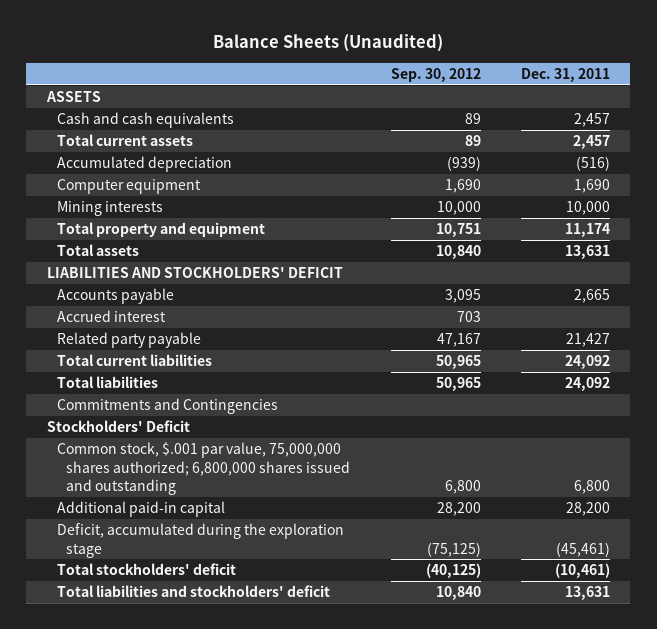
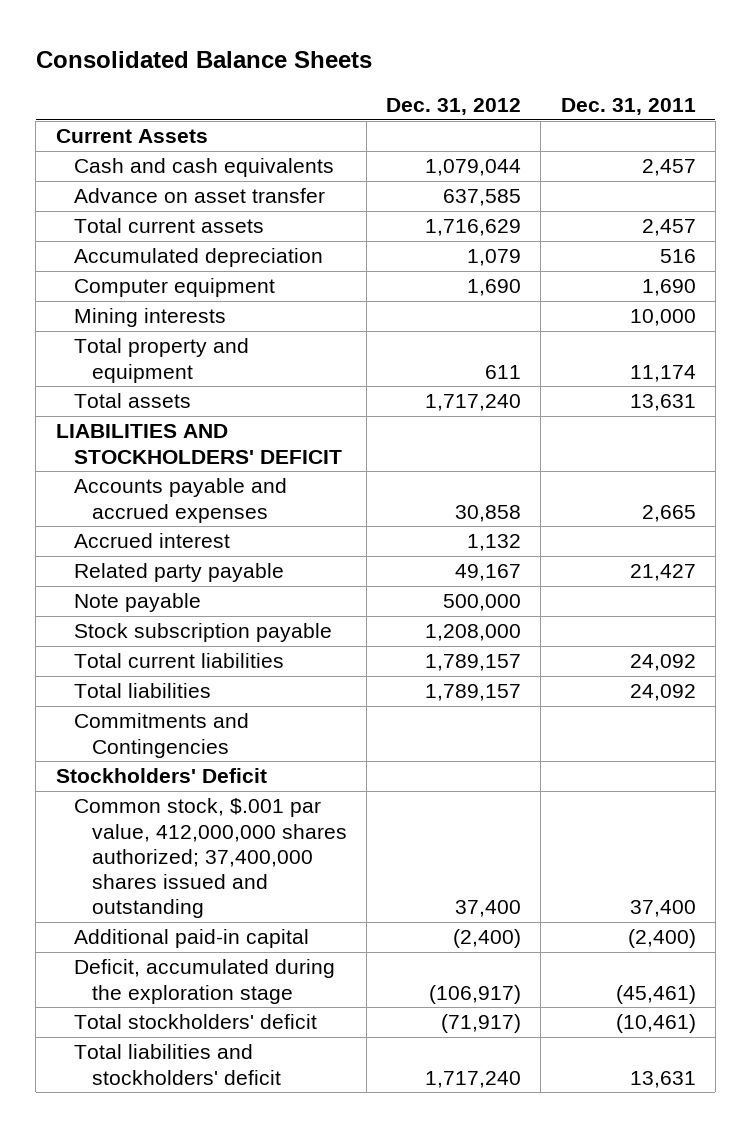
[213,34,444,53] Balance Sheets (Unaudited) -> [35,51,372,69] Consolidated Balance Sheets
[390,67,481,82] Sep. 30, 2012 -> none
none -> [386,97,522,115] Dec. 31, 2012
[45,91,101,103] ASSETS -> [55,129,208,144] Current Assets
none -> [73,188,325,204] Advance on asset transfer
[576,156,611,172] (516) -> [659,249,696,264] 516
[56,288,174,305] Accounts payable -> [73,478,287,523] Accounts payable and accrued expenses
none -> [73,593,201,613] Note payable
none -> [73,623,332,643] Stock subscription payable
[56,442,351,495] Common stock, $.001 par value, 75,000,000 shares authorized; 6,800,000 shares issued and outstanding -> [73,798,347,918] Common stock, $.001 par value, 412,000,000 shares authorized; 37,400,000 shares issued and outstanding
[574,479,611,494] 6,800 -> [629,899,696,917] 37,400
[566,502,611,517] 28,200 -> [627,929,696,949] (2,400)

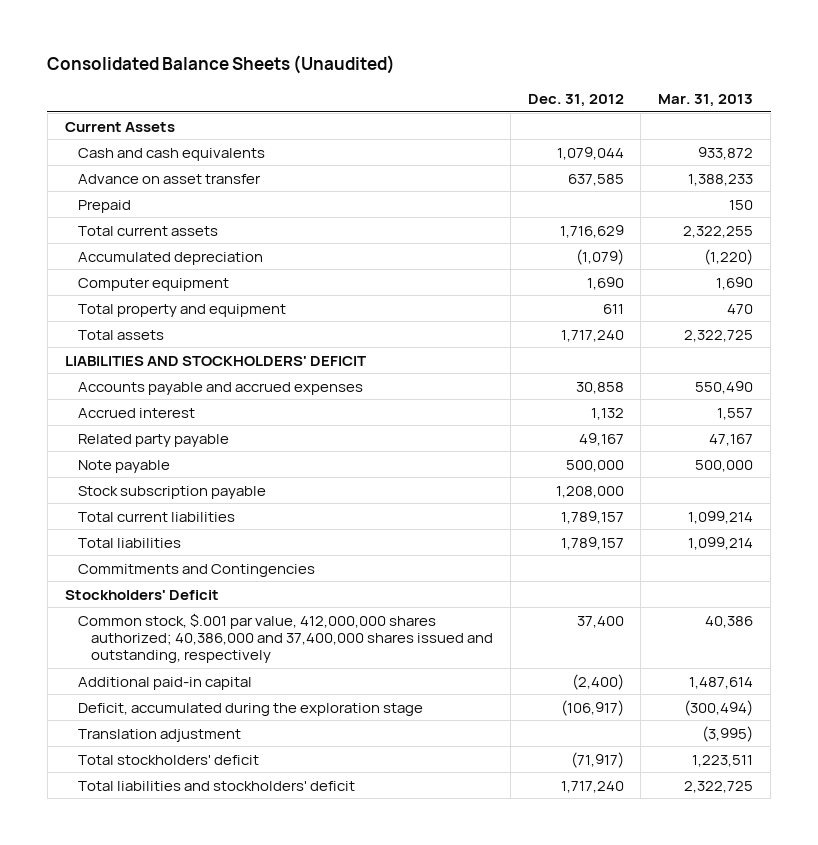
[35,51,372,69] Consolidated Balance Sheets -> [47,55,396,75] Consolidated Balance Sheets (Unaudited)
[560,97,696,115] Dec. 31, 2011 -> none
none -> [658,93,754,107] Mar. 31, 2013
none -> [77,199,131,213] Prepaid
[467,249,522,267] 1,079 -> [575,248,624,265] (1,079)
[73,308,226,328] Mining interests -> none
[73,798,347,918] Common stock, $.001 par value, 412,000,000 shares authorized; 37,400,000 shares issued and outstanding -> [77,612,493,664] Common stock, $.001 par value, 412,000,000 shares authorized; 40,386,000 and 37,400,000 shares issued and outstanding, respectively
none -> [77,728,241,742] Translation adjustment

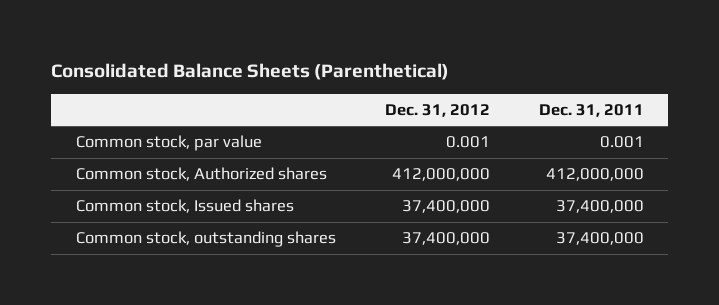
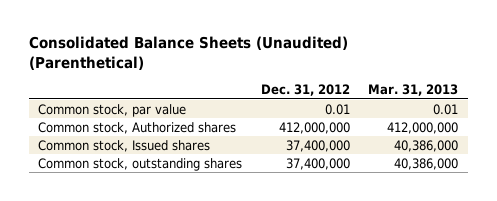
[51,62,450,80] Consolidated Balance Sheets (Parenthetical) -> [29,36,349,70] Consolidated Balance Sheets (Unaudited) (Parenthetical)
[538,103,644,117] Dec. 31, 2011 -> none
none -> [368,83,459,96] Mar. 31, 2013
[445,136,490,149] 0.001 -> [324,103,350,115] 0.01

